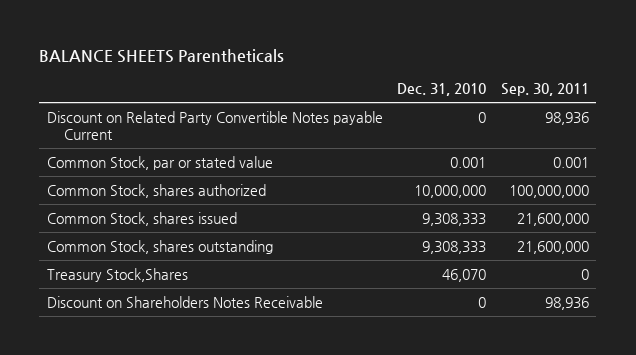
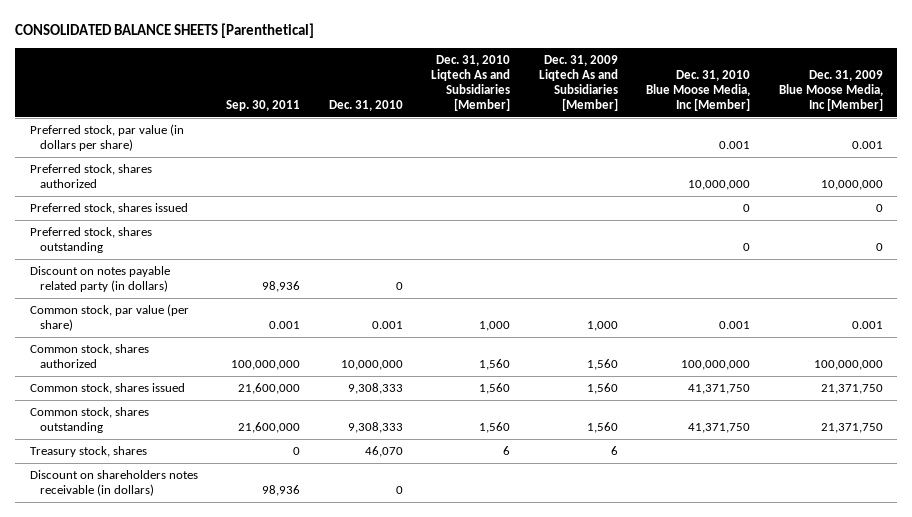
[39,48,285,63] BALANCE SHEETS Parentheticals -> [15,23,315,39] CONSOLIDATED BALANCE SHEETS [Parenthetical]
none -> [431,55,511,111] Dec. 31, 2010 Liqtech As and Subsidiaries [Member]
none -> [538,55,618,111] Dec. 31, 2009 Liqtech As and Subsidiaries [Member]
none -> [646,70,751,111] Dec. 31, 2010 Blue Moose Media, Inc [Member]
none -> [778,70,883,111] Dec. 31, 2009 Blue Moose Media, Inc [Member]
none -> [29,124,184,151] Preferred stock, par value (in dollars per share)
none -> [29,164,152,188] Preferred stock, shares authorized
none -> [29,203,188,215] Preferred stock, shares issued
none -> [29,227,152,253] Preferred stock, shares outstanding
[46,110,383,141] Discount on Related Party Convertible Notes payable Current -> [29,266,170,292] Discount on notes payable related party (in dollars)
[46,155,273,170] Common Stock, par or stated value -> [29,304,189,331] Common stock, par value (per share)
[46,183,266,198] Common Stock, shares authorized -> [29,344,149,368] Common stock, shares authorized
[46,211,237,226] Common Stock, shares issued -> [29,383,185,395] Common stock, shares issued
[46,239,273,254] Common Stock, shares outstanding -> [29,407,149,433] Common stock, shares outstanding
[46,267,188,282] Treasury Stock,Shares -> [29,446,147,458] Treasury stock, shares
[46,295,323,308] Discount on Shareholders Notes Receivable -> [29,470,198,496] Discount on shareholders notes receivable (in dollars)

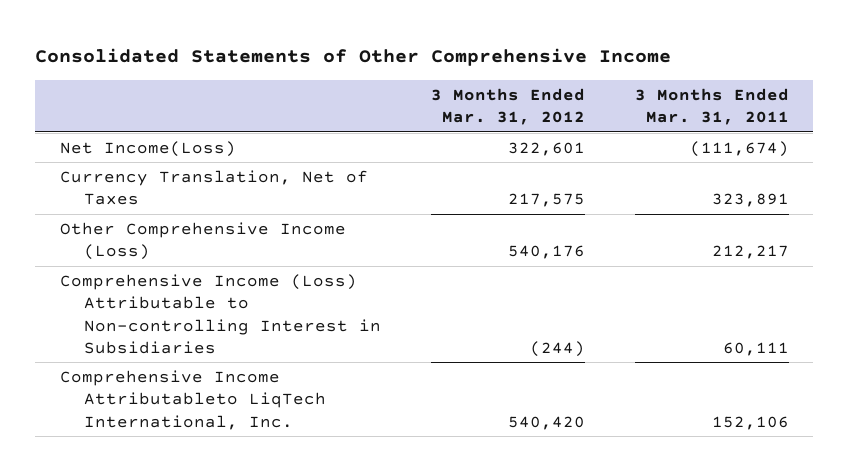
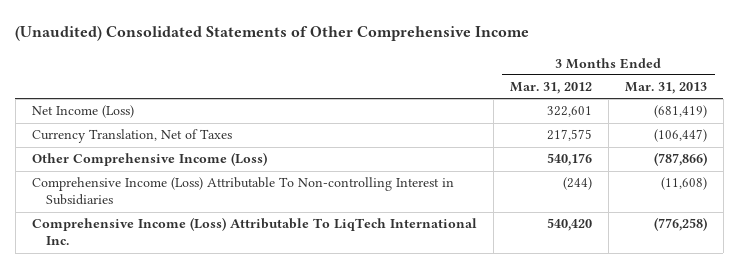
[35,48,672,67] Consolidated Statements of Other Comprehensive Income -> [15,26,530,42] (Unaudited) Consolidated Statements of Other Comprehensive Income
[634,87,789,126] 3 Months Ended Mar. 31, 2011 -> none
none -> [624,82,707,95] Mar. 31, 2013
[59,140,236,157] Net Income(Loss) -> [31,105,134,119] Net Income (Loss)
[59,273,382,354] Comprehensive Income (Loss) Attributable to Non-controlling Interest in Subsidiaries -> [31,177,454,206] Comprehensive Income (Loss) Attributable To Non-controlling Interest in Subsidiaries
[59,369,327,430] Comprehensive Income Attributableto LiqTech International, Inc. -> [31,217,477,246] Comprehensive Income (Loss) Attributable To LiqTech International Inc.

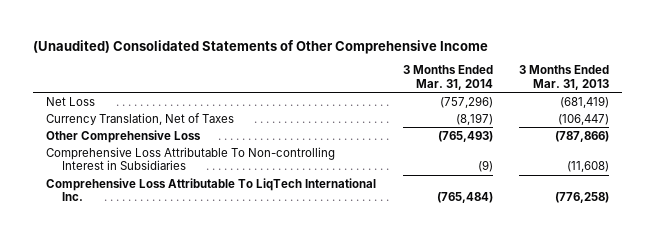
[509,82,592,95] Mar. 31, 2012 -> none
none -> [402,65,493,91] 3 Months Ended Mar. 31, 2014
[31,105,134,119] Net Income (Loss) -> [46,96,96,106] Net Loss
[31,152,267,167] Other Comprehensive Income (Loss) -> [46,129,202,143] Other Comprehensive Loss
[31,177,454,206] Comprehensive Income (Loss) Attributable To Non-controlling Interest in Subsidiaries -> [46,146,336,171] Comprehensive Loss Attributable To Non-controlling Interest in Subsidiaries
[31,217,477,246] Comprehensive Income (Loss) Attributable To LiqTech International Inc. -> [46,177,377,202] Comprehensive Loss Attributable To LiqTech International Inc.

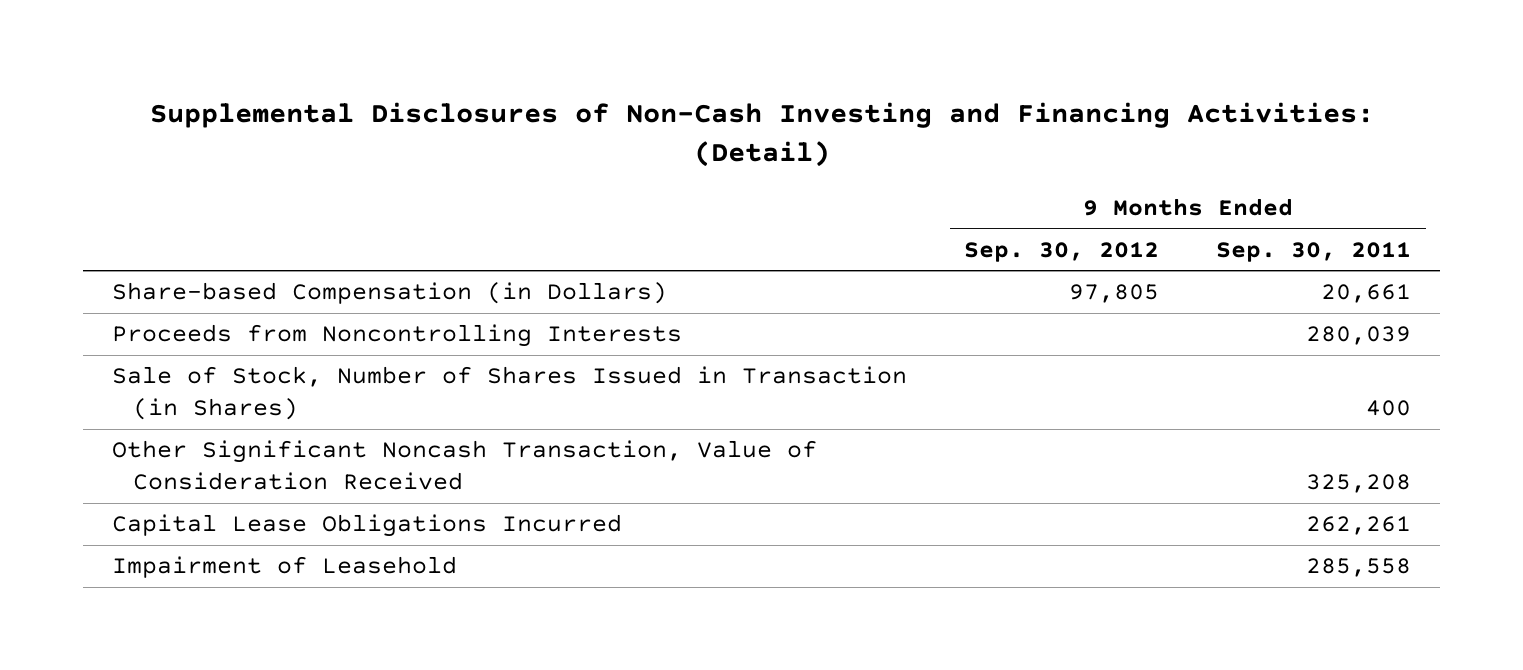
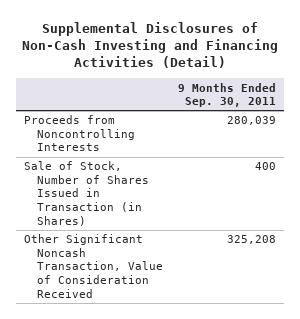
[149,102,1374,168] Supplemental Disclosures of Non-Cash Investing and Financing Activities: (Detail) -> [21,22,278,69] Supplemental Disclosures of Non-Cash Investing and Financing Activities (Detail)
[964,241,1160,262] Sep. 30, 2012 -> none
[111,282,667,305] Share-based Compensation (in Dollars) -> none
[111,514,622,538] Capital Lease Obligations Incurred -> none
[111,556,457,579] Impairment of Leasehold -> none

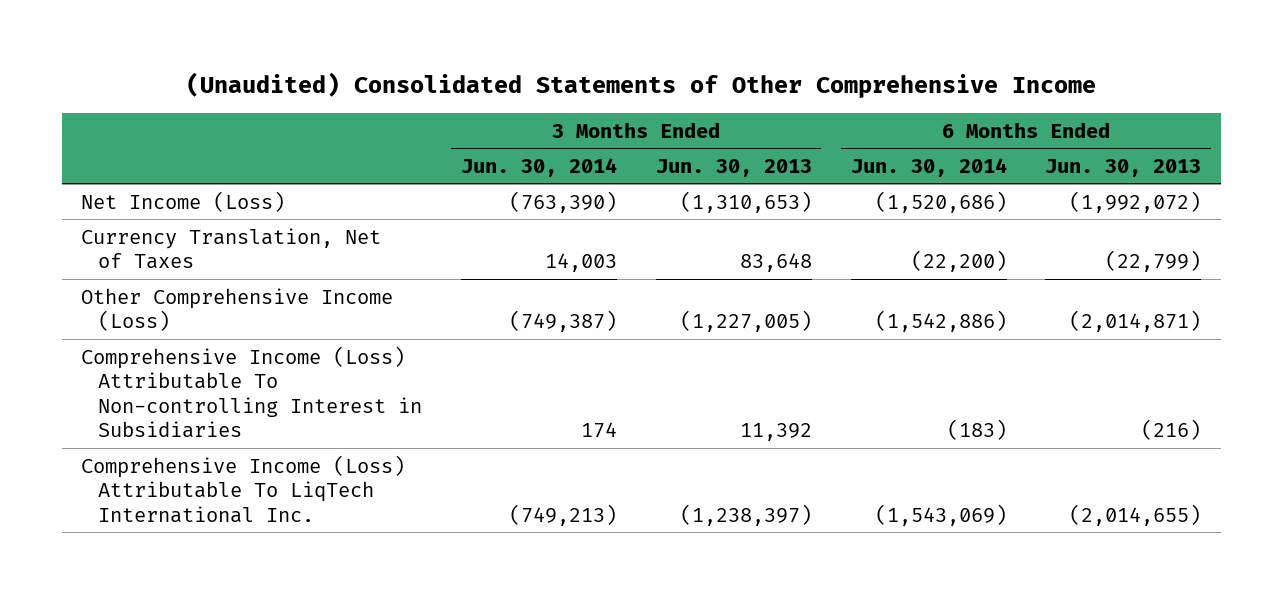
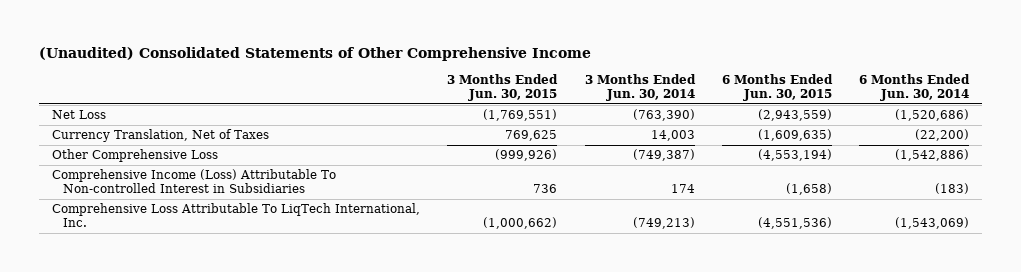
[655,158,812,177] Jun. 30, 2013 -> none
[1045,158,1202,177] Jun. 30, 2013 -> none
none -> [447,74,559,102] 3 Months Ended Jun. 30, 2015
none -> [721,74,833,102] 6 Months Ended Jun. 30, 2015
[81,190,286,212] Net Income (Loss) -> [52,110,107,120] Net Loss
[81,287,394,332] Other Comprehensive Income (Loss) -> [52,149,219,163] Other Comprehensive Loss
[81,345,422,439] Comprehensive Income (Loss) Attributable To Non-controlling Interest in Subsidiaries -> [52,169,337,194] Comprehensive Income (Loss) Attributable To Non-controlled Interest in Subsidiaries
[81,454,406,523] Comprehensive Income (Loss) Attributable To LiqTech International Inc. -> [52,203,421,228] Comprehensive Loss Attributable To LiqTech International, Inc.

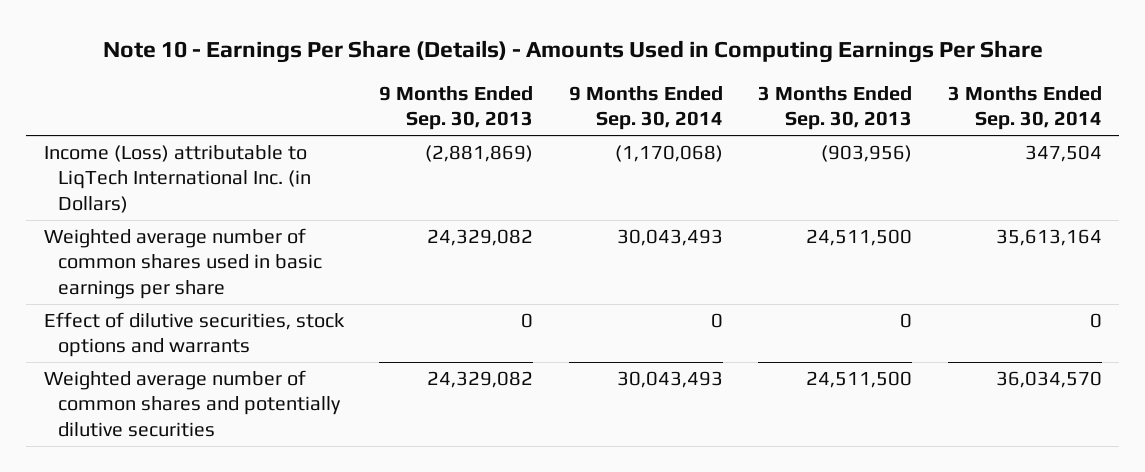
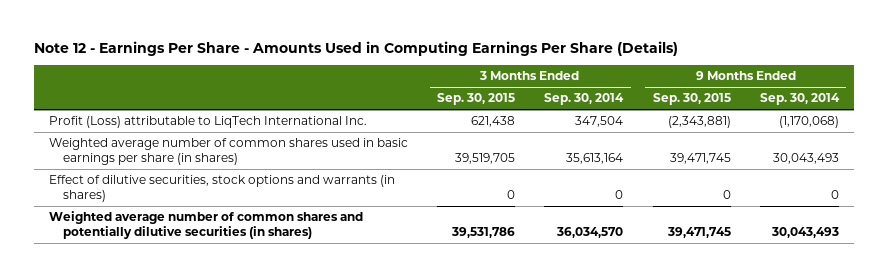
[102,39,1043,63] Note 10 - Earnings Per Share (Details) - Amounts Used in Computing Earnings Per Share -> [34,40,679,56] Note 12 - Earnings Per Share - Amounts Used in Computing Earnings Per Share (Details)
[379,85,534,131] 9 Months Ended Sep. 30, 2013 -> none
[758,85,913,131] 3 Months Ended Sep. 30, 2013 -> none
none -> [437,93,516,106] Sep. 30, 2015
none -> [652,93,731,106] Sep. 30, 2015
[43,144,312,214] Income (Loss) attributable to LiqTech International Inc. (in Dollars) -> [48,116,367,129] Profit (Loss) attributable to LiqTech International Inc.
[43,227,323,300] Weighted average number of common shares used in basic earnings per share -> [48,138,408,165] Weighted average number of common shares used in basic earnings per share (in shares)
[43,311,345,358] Effect of dilutive securities, stock options and warrants -> [48,175,395,202] Effect of dilutive securities, stock options and warrants (in shares)
[43,369,342,438] Weighted average number of common shares and potentially dilutive securities -> [48,211,363,239] Weighted average number of common shares and potentially dilutive securities (in shares)

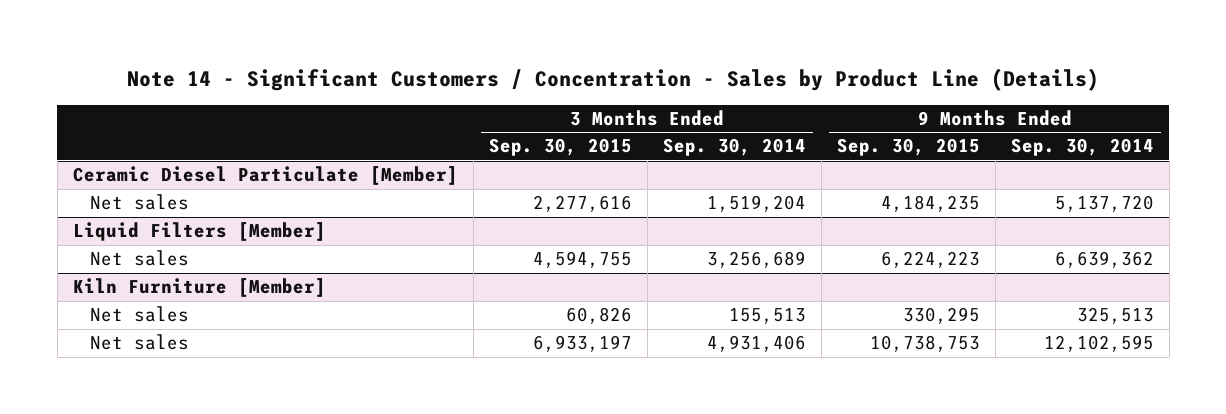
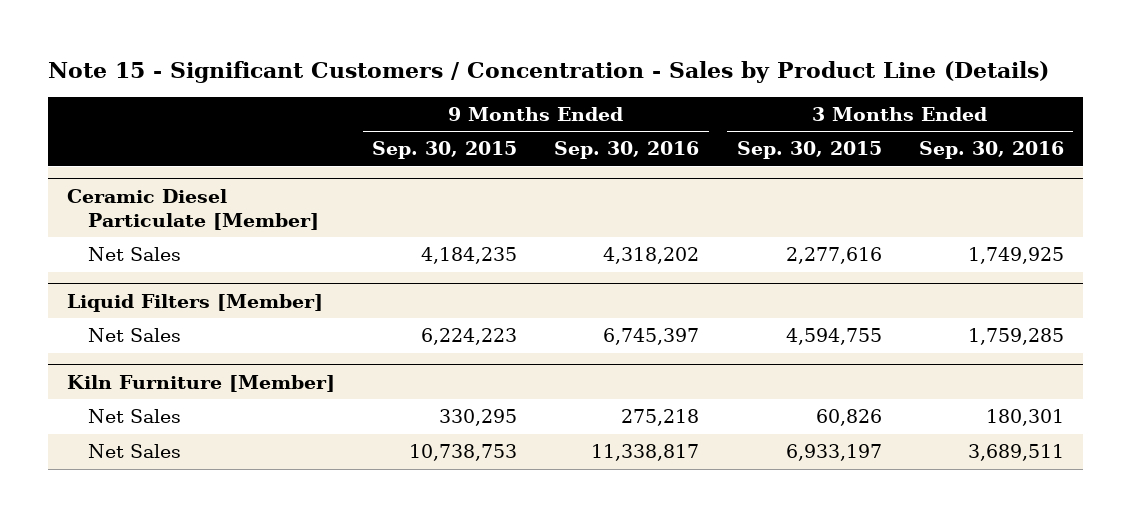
[127,68,1100,92] Note 14 - Significant Customers / Concentration - Sales by Product Line (Details) -> [47,60,1049,83] Note 15 - Significant Customers / Concentration - Sales by Product Line (Details)
[662,138,806,157] Sep. 30, 2014 -> none
[1010,138,1154,157] Sep. 30, 2014 -> none
none -> [554,141,700,160] Sep. 30, 2016
none -> [918,141,1064,160] Sep. 30, 2016
[89,194,189,211] Net sales -> [88,247,182,262] Net Sales
[89,250,189,267] Net sales -> [88,328,182,343] Net Sales
[89,306,189,323] Net sales -> [88,409,182,424] Net Sales
[89,334,189,351] Net sales -> [88,444,182,459] Net Sales

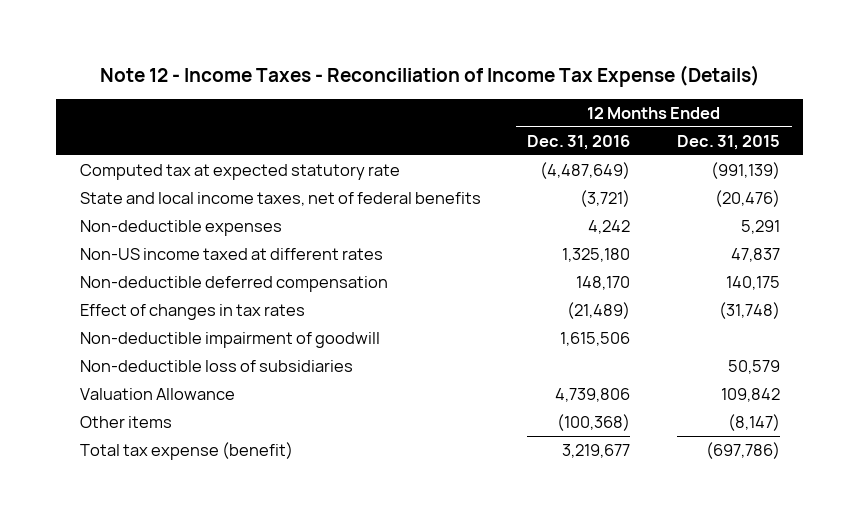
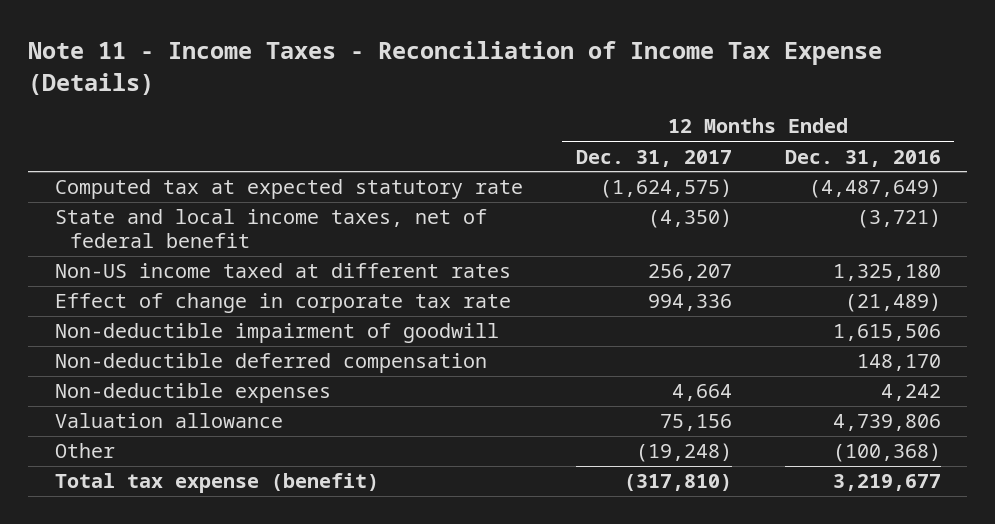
[99,65,760,88] Note 12 - Income Taxes - Reconciliation of Income Tax Expense (Details) -> [27,41,882,95] Note 11 - Income Taxes - Reconciliation of Income Tax Expense (Details)
[676,134,780,150] Dec. 31, 2015 -> none
none -> [575,149,732,167] Dec. 31, 2017
[79,192,481,207] State and local income taxes, net of federal benefits -> [54,209,487,248] State and local income taxes, net of federal benefit
[79,304,305,321] Effect of changes in tax rates -> [54,293,511,314] Effect of change in corporate tax rate
[79,360,353,373] Non-deductible loss of subsidiaries -> none
[79,276,388,293] Non-deductible deferred compensation -> [54,353,487,374] Non-deductible deferred compensation
[79,220,282,237] Non-deductible expenses -> [54,383,331,404] Non-deductible expenses
[79,388,235,401] Valuation Allowance -> [54,413,283,429] Valuation allowance
[79,416,172,429] Other items -> [54,443,115,459] Other

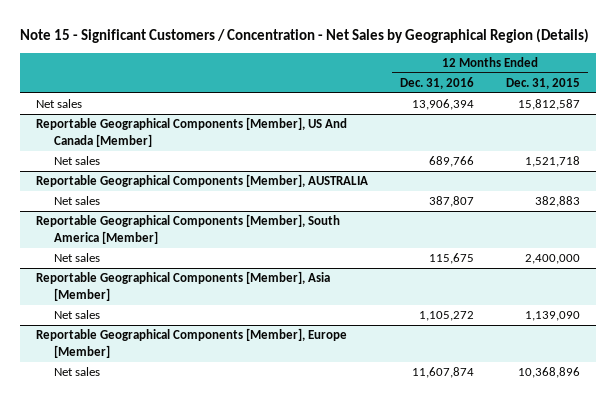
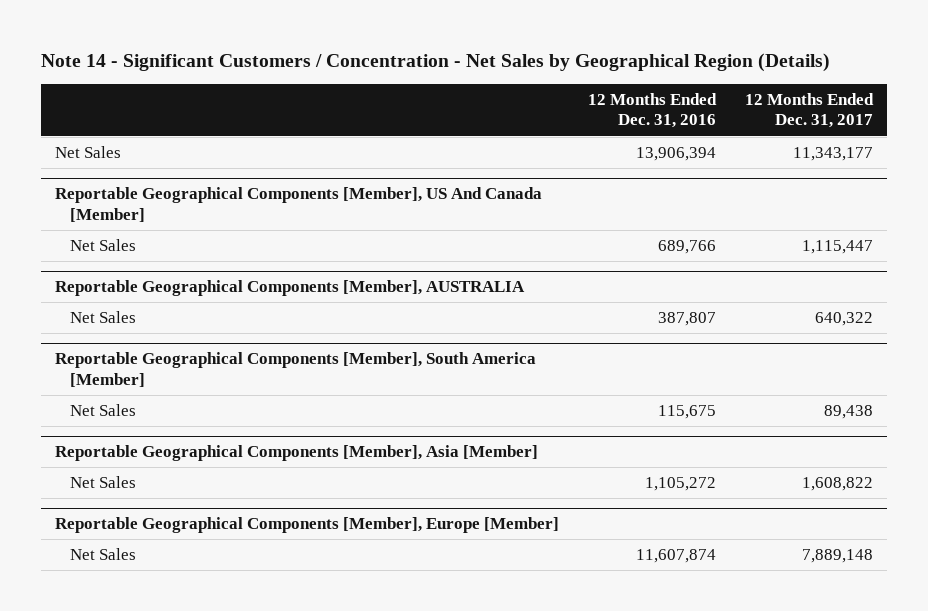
[19,27,589,43] Note 15 - Significant Customers / Concentration - Net Sales by Geographical Region (Details) -> [40,52,830,72] Note 14 - Significant Customers / Concentration - Net Sales by Geographical Region (Details)
[505,77,580,89] Dec. 31, 2015 -> none
none -> [744,93,874,129] 12 Months Ended Dec. 31, 2017
[35,99,82,109] Net sales -> [55,146,122,159] Net Sales
[54,156,101,166] Net sales -> [70,239,137,252] Net Sales
[54,196,101,206] Net sales -> [70,311,137,324] Net Sales
[54,253,101,263] Net sales -> [70,404,137,417] Net Sales
[54,310,101,320] Net sales -> [70,476,137,489] Net Sales
[54,367,101,377] Net sales -> [70,548,137,561] Net Sales

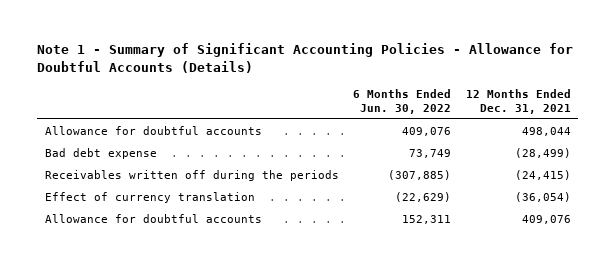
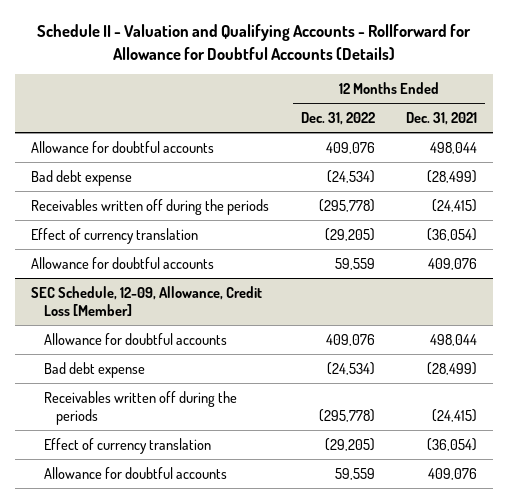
[37,43,574,73] Note 1 - Summary of Significant Accounting Policies - Allowance for Doubtful Accounts (Details) -> [37,24,472,60] Schedule II - Valuation and Qualifying Accounts - Rollforward for Allowance for Doubtful Accounts (Details)
[353,88,452,115] 6 Months Ended Jun. 30, 2022 -> none
none -> [300,111,375,125] Dec. 31, 2022
none -> [30,285,262,317] SEC Schedule, 12-09, Allowance, Credit Loss [Member]
none -> [43,332,227,345] Allowance for doubtful accounts
none -> [43,361,145,378] Bad debt expense
none -> [43,390,237,426] Receivables written off during the periods
none -> [43,437,211,454] Effect of currency translation
none -> [43,466,227,479] Allowance for doubtful accounts

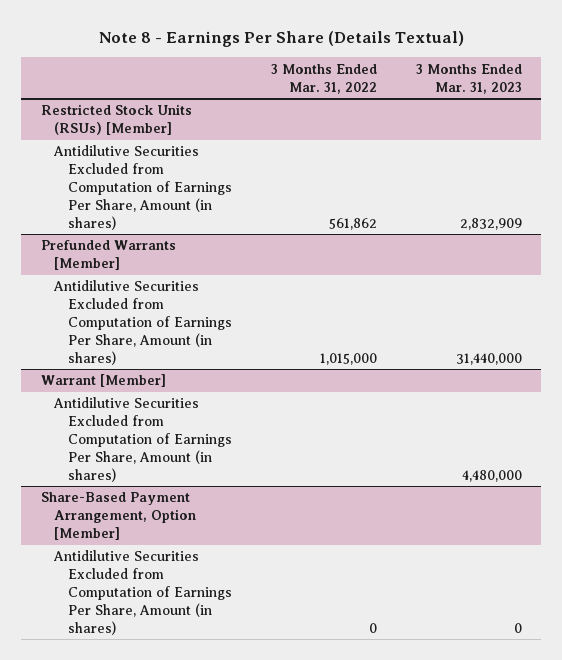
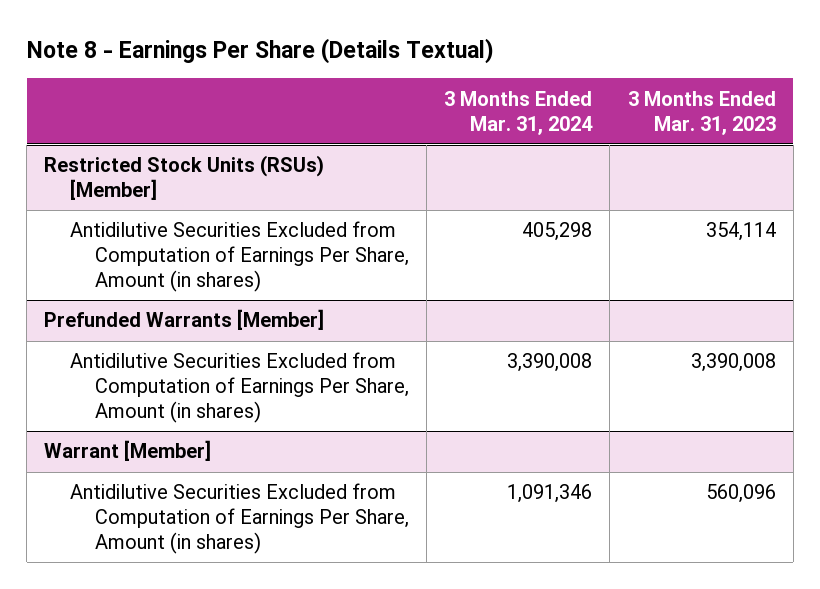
[270,63,377,94] 3 Months Ended Mar. 31, 2022 -> none
none -> [444,90,594,135] 3 Months Ended Mar. 31, 2024
[459,217,522,230] 2,832,909 -> [705,222,776,242] 354,114
[455,352,522,365] 31,440,000 -> [690,353,776,373] 3,390,008
[40,492,197,541] Share-Based Payment Arrangement, Option [Member] -> none
[53,550,232,635] Antidilutive Securities Excluded from Computation of Earnings Per Share, Amount (in shares) -> none
[461,469,522,482] 4,480,000 -> [705,484,776,504] 560,096

